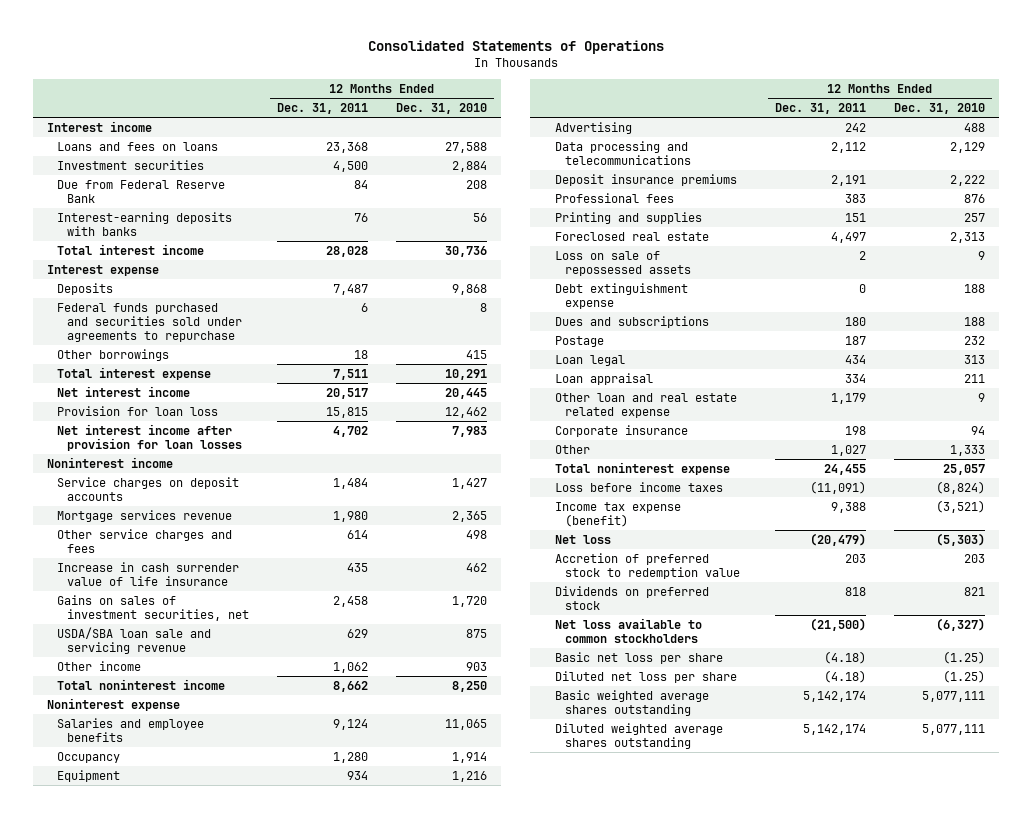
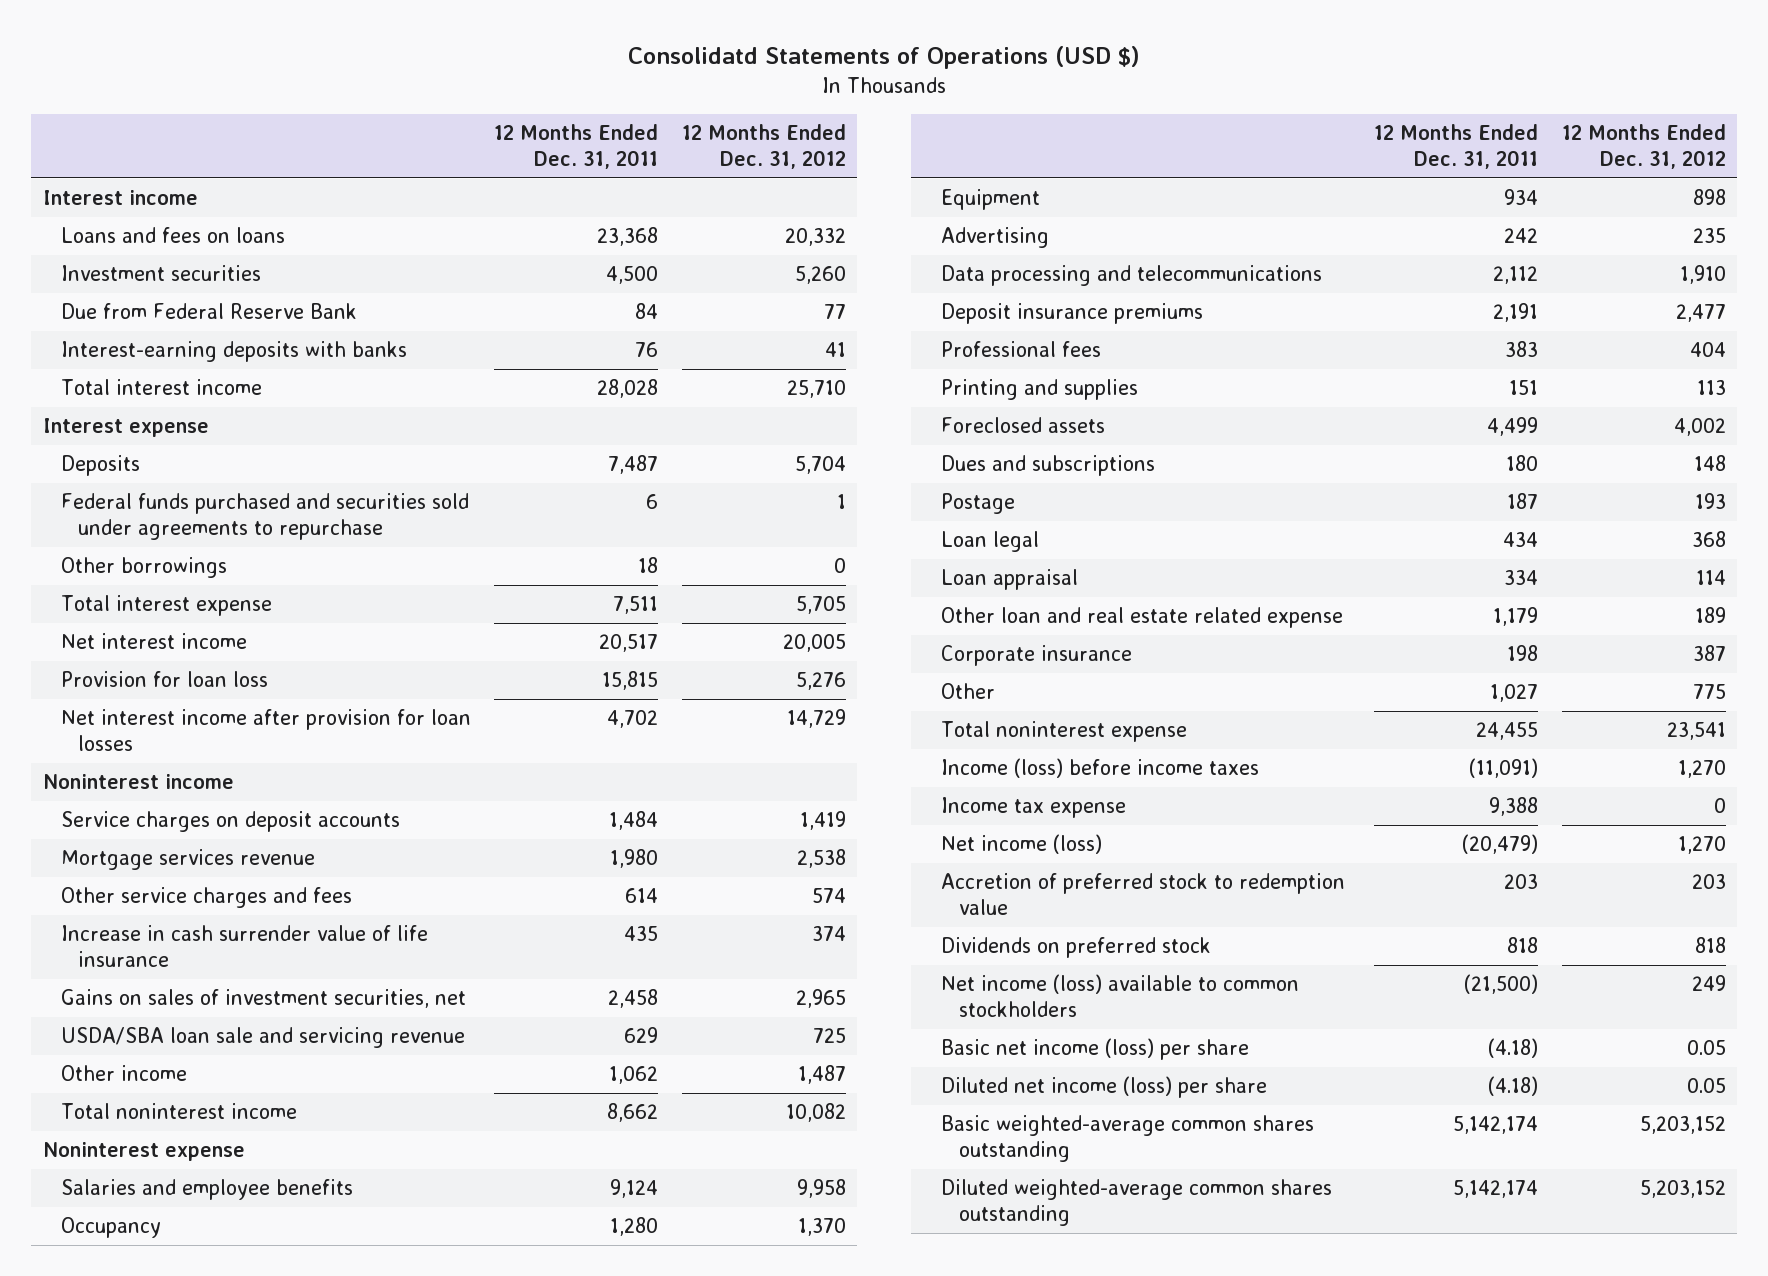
[367,40,664,55] Consolidated Statements of Operations -> [628,46,1141,70] Consolidatd Statements of Operations (USD $)
[396,102,488,114] Dec. 31, 2010 -> none
none -> [681,124,846,170] 12 Months Ended Dec. 31, 2012
[554,250,691,276] Loss on sale of repossessed assets -> none
[554,282,688,309] Debt extinguishment expense -> none
[554,231,709,241] Foreclosed real estate -> [940,417,1105,434] Foreclosed assets
[830,231,866,243] 4,497 -> [1487,417,1539,437] 4,499
[554,481,723,492] Loss before income taxes -> [940,758,1259,779] Income (loss) before income taxes
[554,501,681,527] Income tax expense (benefit) -> [940,797,1126,819] Income tax expense
[554,534,611,544] Net loss -> [940,834,1102,855] Net income (loss)
[554,617,702,643] Net loss available to common stockholders -> [940,974,1299,1017] Net income (loss) available to common stockholders
[554,651,723,664] Basic net loss per share -> [940,1038,1249,1061] Basic net income (loss) per share
[554,670,737,683] Diluted net loss per share -> [940,1076,1267,1099] Diluted net income (loss) per share
[554,689,709,716] Basic weighted average shares outstanding -> [940,1115,1314,1162] Basic weighted-average common shares outstanding
[554,722,723,749] Diluted weighted average shares outstanding -> [940,1179,1332,1226] Diluted weighted-average common shares outstanding

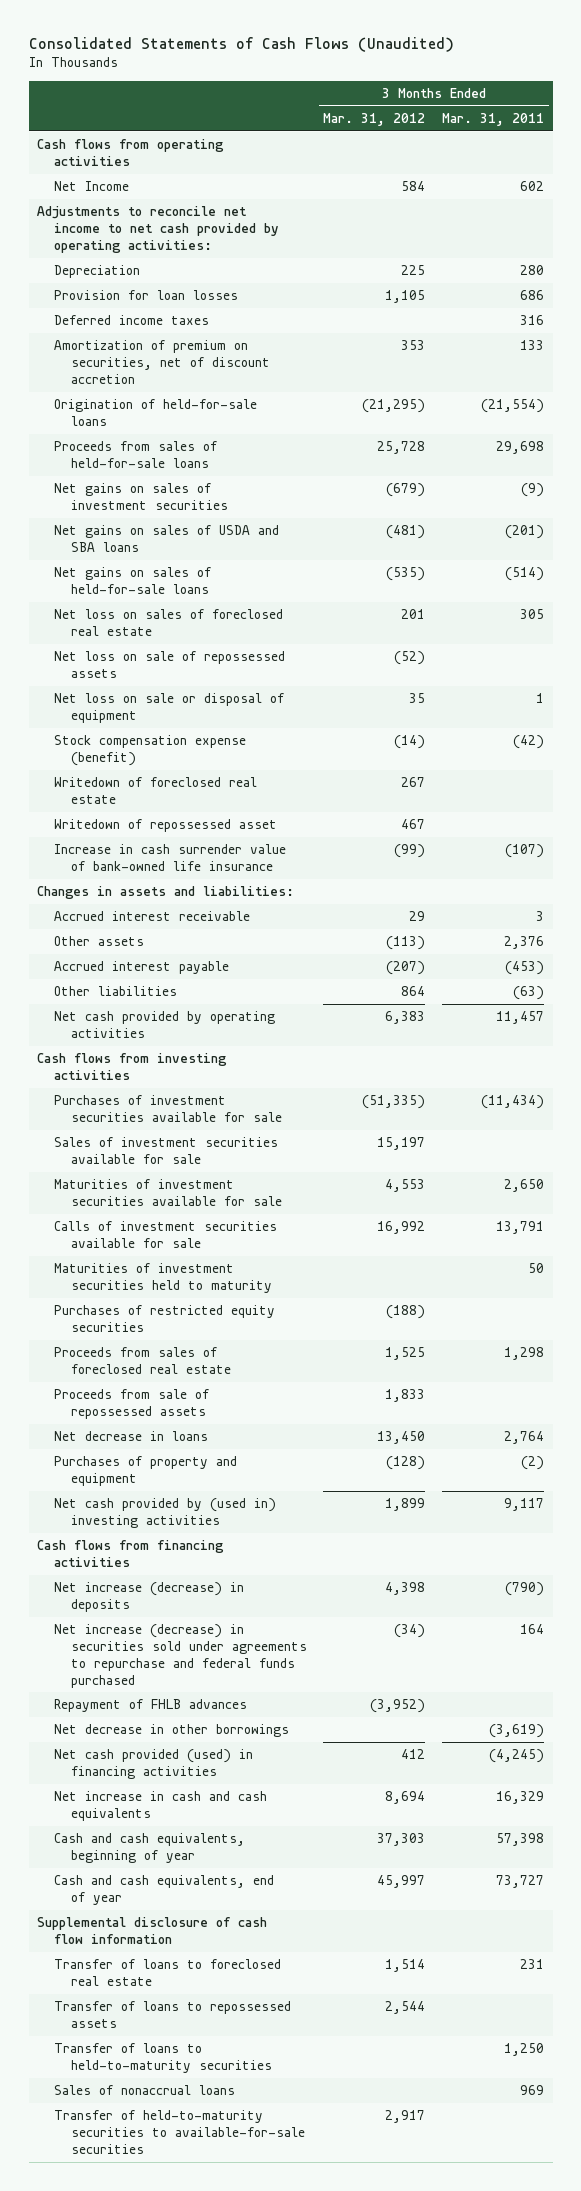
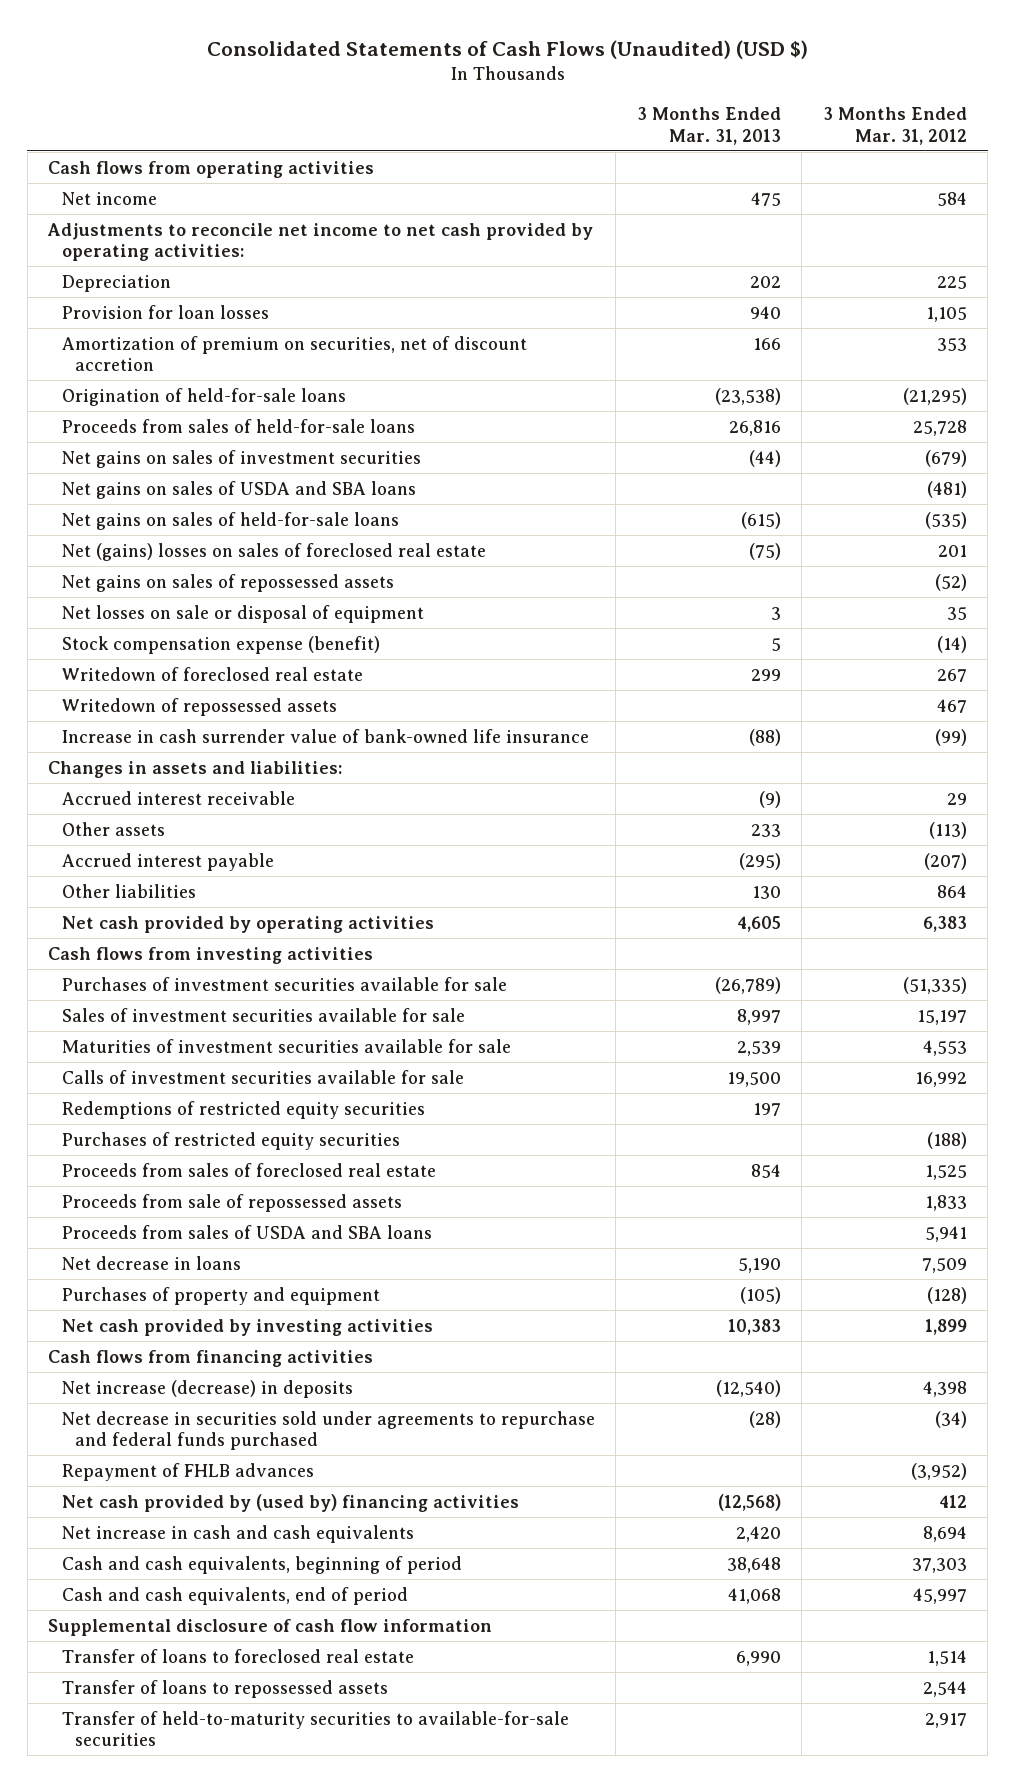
[28,37,454,53] Consolidated Statements of Cash Flows (Unaudited) -> [206,39,808,59] Consolidated Statements of Cash Flows (Unaudited) (USD $)
[442,113,545,127] Mar. 31, 2011 -> none
none -> [636,106,781,145] 3 Months Ended Mar. 31, 2013
[53,181,129,192] Net Income -> [61,191,157,205] Net income
[53,315,209,326] Deferred income taxes -> none
[53,651,285,678] Net loss on sale of repossessed assets -> none
none -> [61,542,486,561] Net (gains) losses on sales of foreclosed real estate
[53,609,283,636] Net loss on sales of foreclosed real estate -> [61,573,394,592] Net gains on sales of repossessed assets
[401,609,426,620] 201 -> [934,573,967,591] (52)
[53,693,284,723] Net loss on sale or disposal of equipment -> [61,604,424,623] Net losses on sale or disposal of equipment
[53,819,277,833] Writedown of repossessed asset -> [61,697,337,716] Writedown of repossessed assets
[53,1263,272,1293] Maturities of investment securities held to maturity -> none
none -> [61,1100,425,1119] Redemptions of restricted equity securities
none -> [61,1224,432,1239] Proceeds from sales of USDA and SBA loans
[377,1431,426,1445] 13,450 -> [921,1257,967,1273] 7,509
[53,1498,276,1528] Net cash provided by (used in) investing activities -> [61,1318,433,1336] Net cash provided by investing activities
[53,1624,307,1688] Net increase (decrease) in securities sold under agreements to repurchase and federal funds purchased -> [61,1410,595,1451] Net decrease in securities sold under agreements to repurchase and federal funds purchased
[53,1724,289,1738] Net decrease in other borrowings -> none
[53,1749,253,1779] Net cash provided (used) in financing activities -> [61,1493,519,1512] Net cash provided by (used by) financing activities
[53,1833,245,1863] Cash and cash equivalents, beginning of year -> [61,1555,462,1574] Cash and cash equivalents, beginning of period
[53,1875,274,1905] Cash and cash equivalents, end of year -> [61,1586,408,1605] Cash and cash equivalents, end of period
[53,2043,272,2073] Transfer of loans to held-to-maturity securities -> none
[53,2085,235,2096] Sales of nonaccrual loans -> none

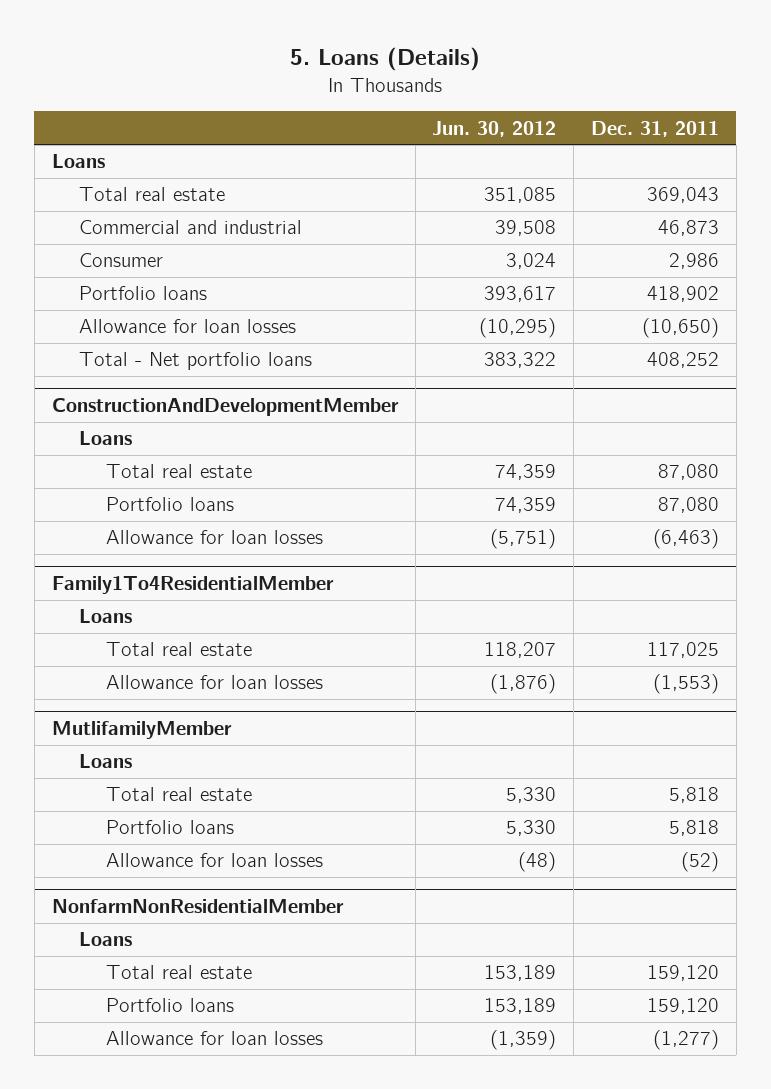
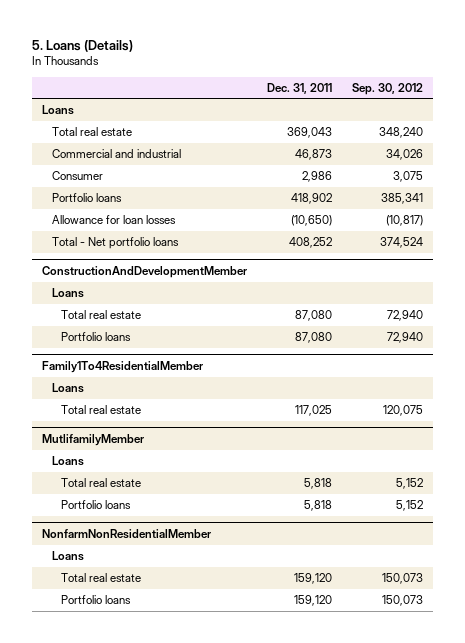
[432,120,557,137] Jun. 30, 2012 -> none
none -> [351,82,423,95] Sep. 30, 2012
[105,530,323,545] Allowance for loan losses -> none
[105,675,323,690] Allowance for loan losses -> none
[105,853,323,868] Allowance for loan losses -> none
[105,1031,323,1046] Allowance for loan losses -> none

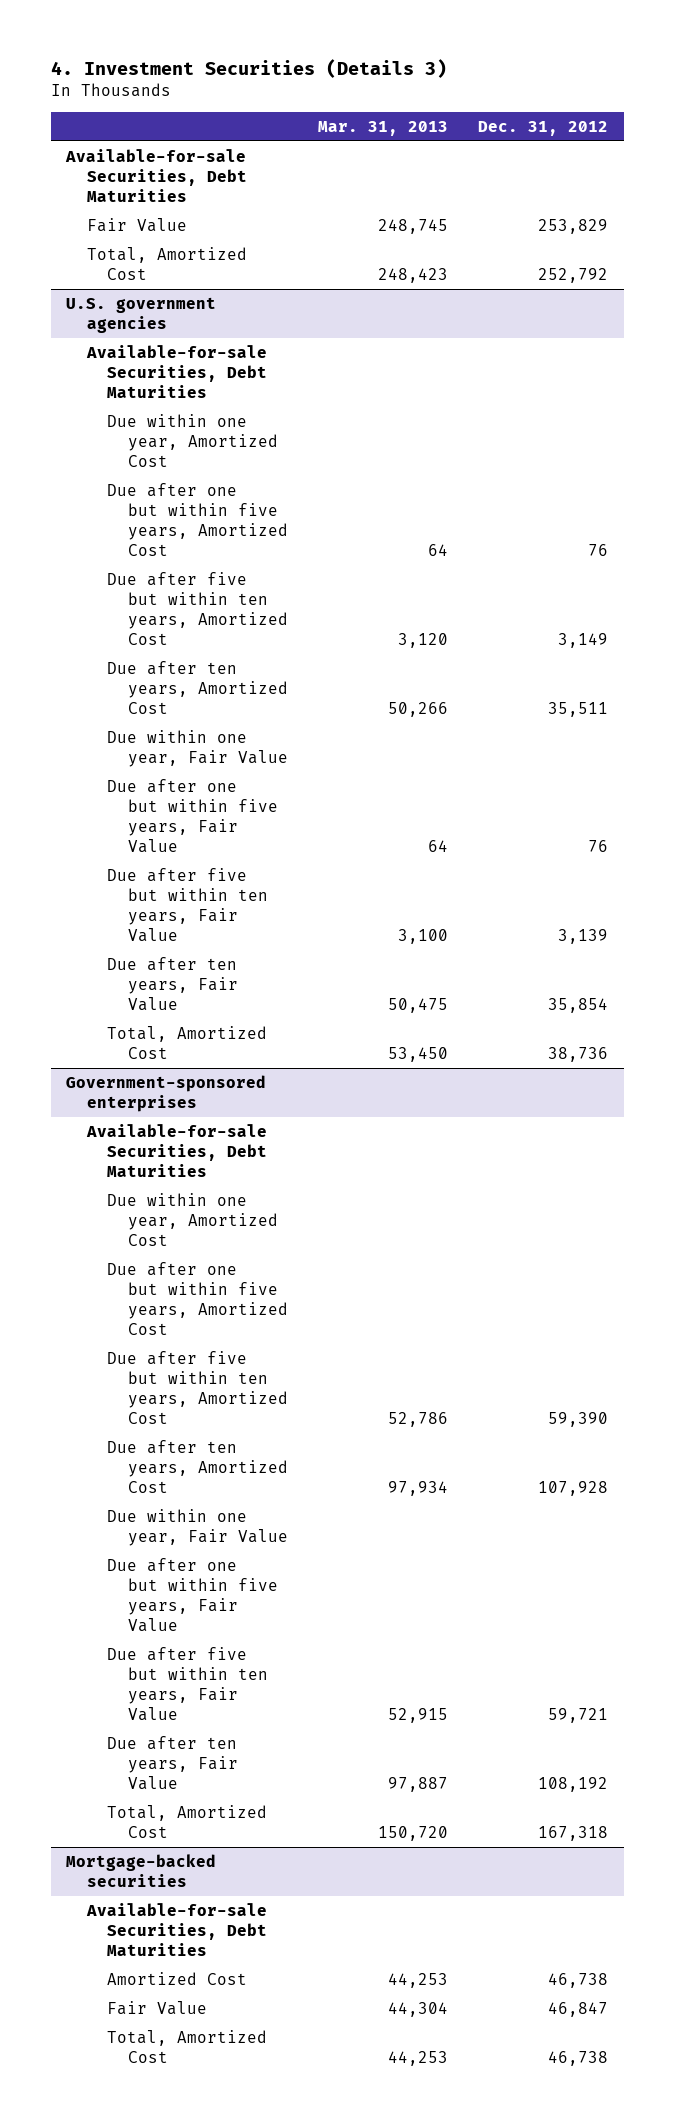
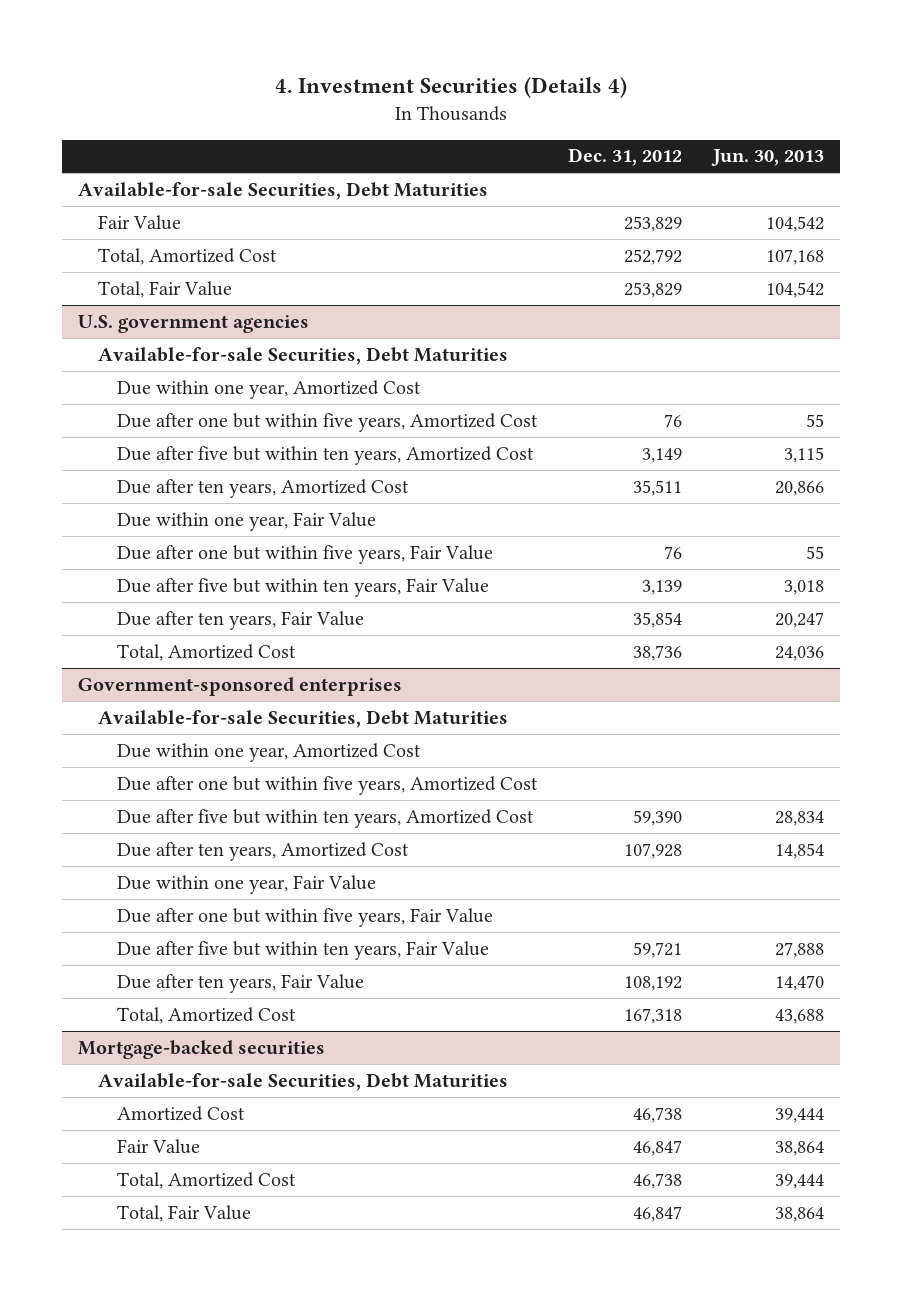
[50,59,447,79] 4. Investment Securities (Details 3) -> [275,77,628,99] 4. Investment Securities (Details 4)
[318,120,449,136] Mar. 31, 2013 -> none
none -> [711,149,825,167] Jun. 30, 2013
none -> [97,280,232,298] Total, Fair Value
none -> [117,1204,252,1222] Total, Fair Value

